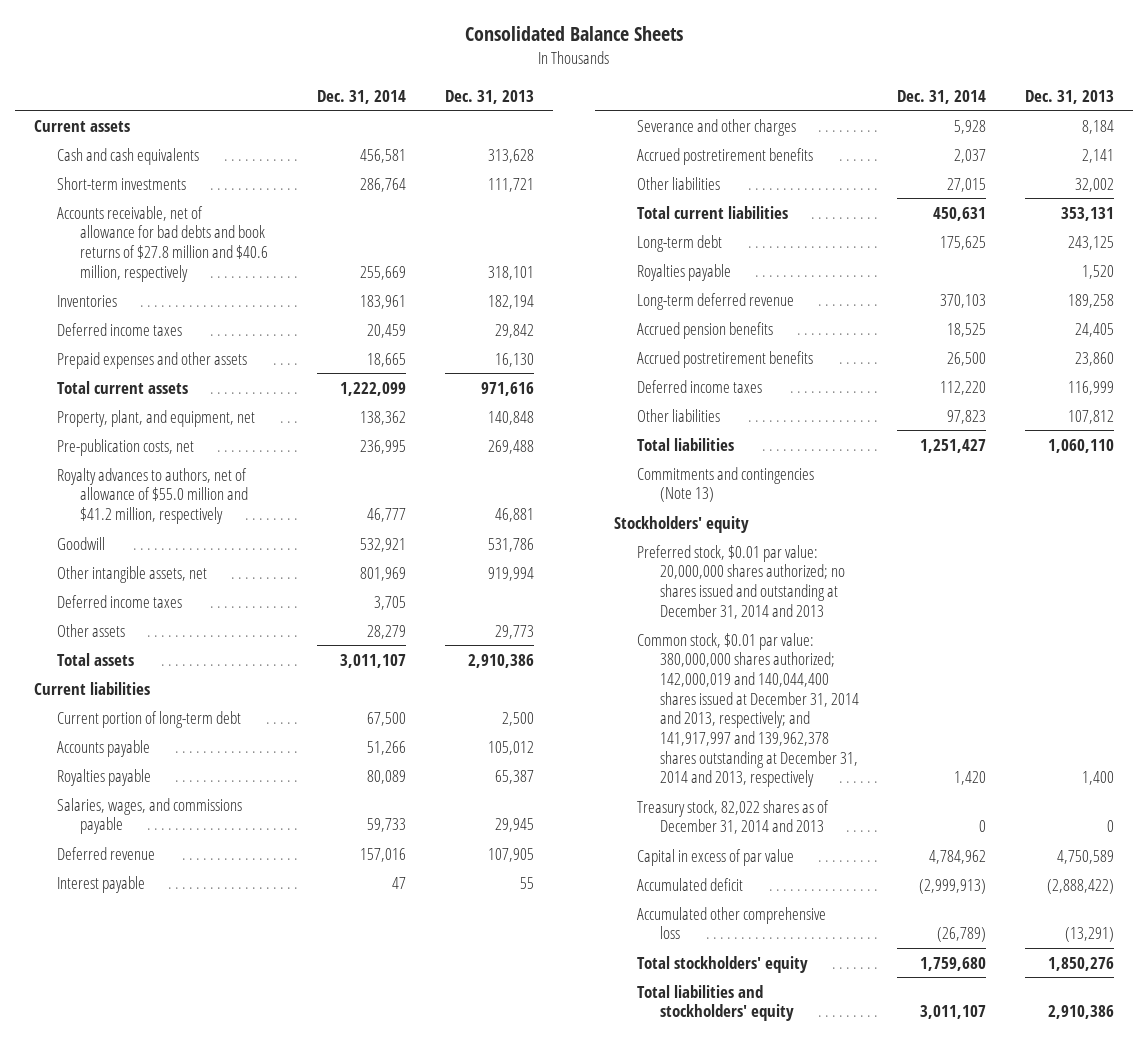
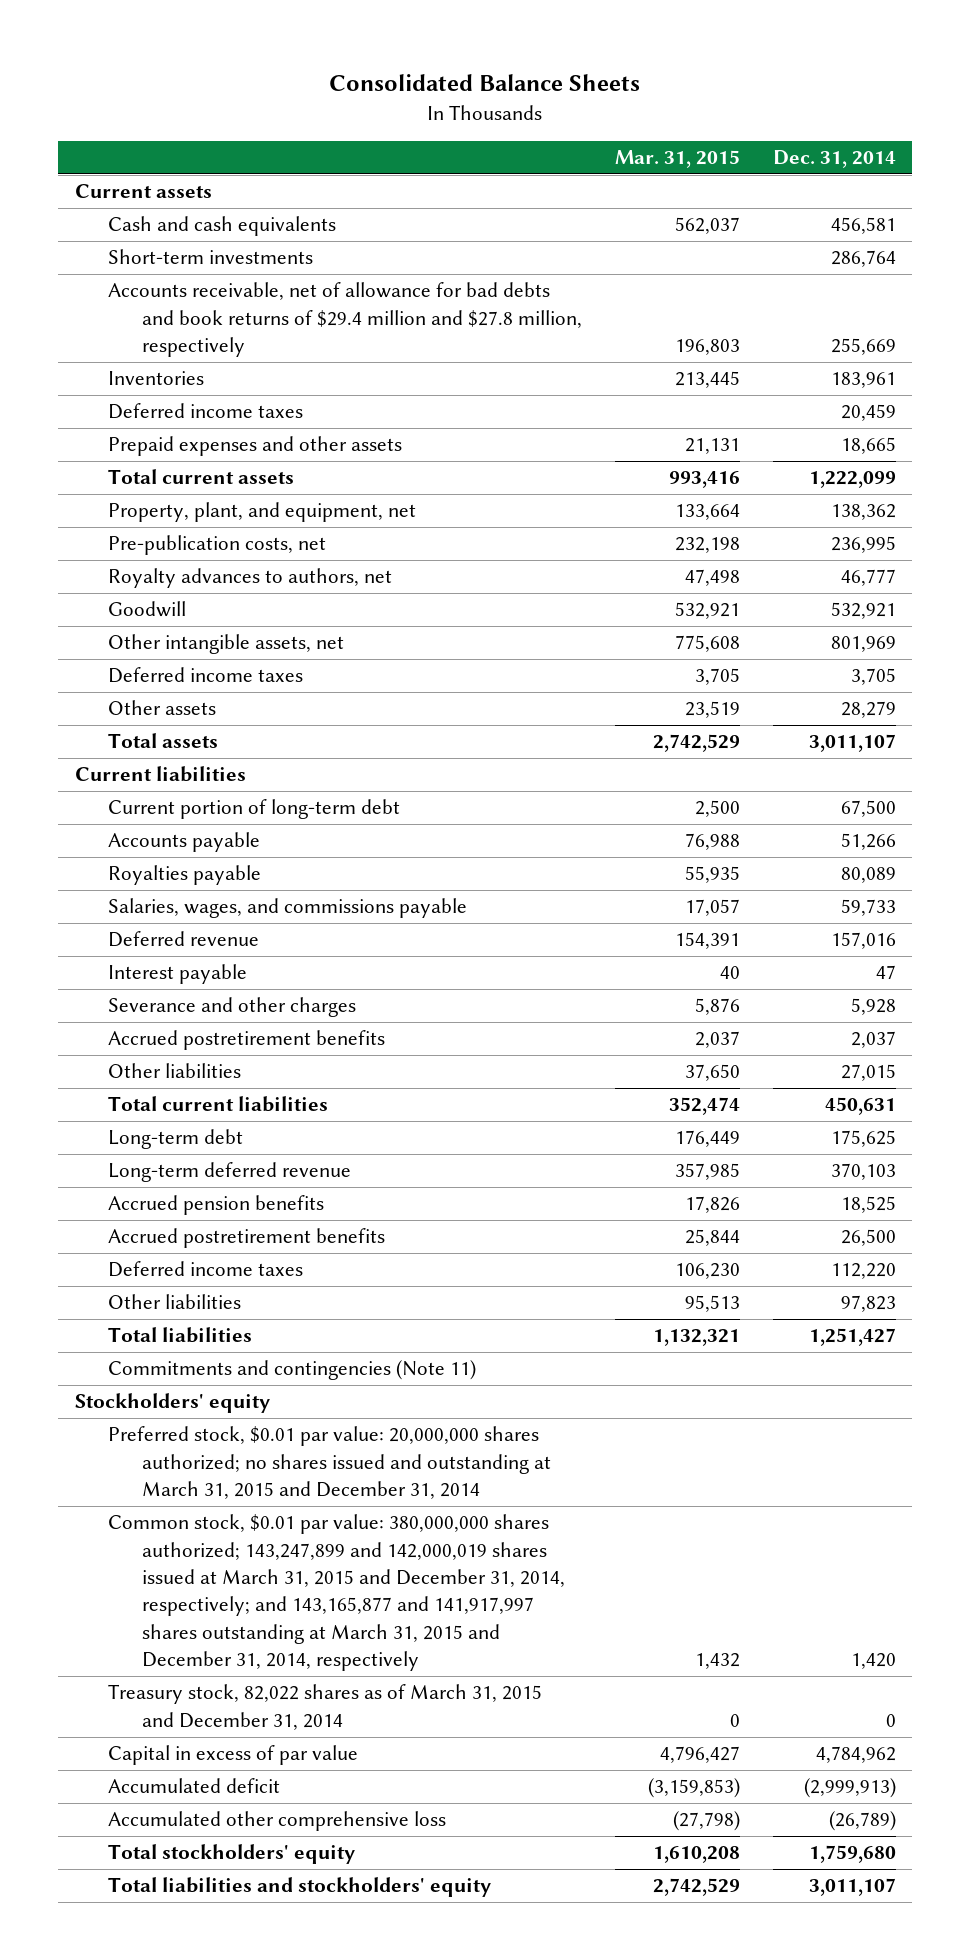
[444,89,534,104] Dec. 31, 2013 -> none
none -> [614,150,740,169] Mar. 31, 2015
[57,205,269,282] Accounts receivable, net of allowance for bad debts and book returns of $27.8 million and $40.6 million, respectively -> [108,282,582,357] Accounts receivable, net of allowance for bad debts and book returns of $29.4 million and $27.8 million, respectively
[57,467,249,524] Royalty advances to authors, net of allowance of $55.0 million and $41.2 million, respectively -> [108,568,393,589] Royalty advances to authors, net
[637,263,732,281] Royalties payable -> none
[637,466,815,503] Commitments and contingencies (Note 13) -> [108,1360,477,1381] Commitments and contingencies (Note 11)
[637,544,846,619] Preferred stock, $0.01 par value: 20,000,000 shares authorized; no shares issued and outstanding at December 31, 2014 and 2013 -> [108,1426,551,1499] Preferred stock, $0.01 par value: 20,000,000 shares authorized; no shares issued and outstanding at March 31, 2015 and December 31, 2014
[637,632,860,788] Common stock, $0.01 par value: 380,000,000 shares authorized; 142,000,019 and 140,044,400 shares issued at December 31, 2014 and 2013, respectively; and 141,917,997 and 139,962,378 shares outstanding at December 31, 2014 and 2013, respectively -> [108,1514,565,1671] Common stock, $0.01 par value: 380,000,000 shares authorized; 143,247,899 and 142,000,019 shares issued at March 31, 2015 and December 31, 2014, respectively; and 143,165,877 and 141,917,997 shares outstanding at March 31, 2015 and December 31, 2014, respectively
[637,799,830,835] Treasury stock, 82,022 shares as of December 31, 2014 and 2013 -> [108,1684,543,1730] Treasury stock, 82,022 shares as of March 31, 2015 and December 31, 2014

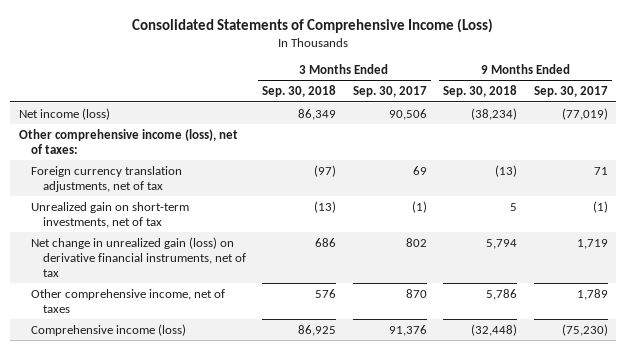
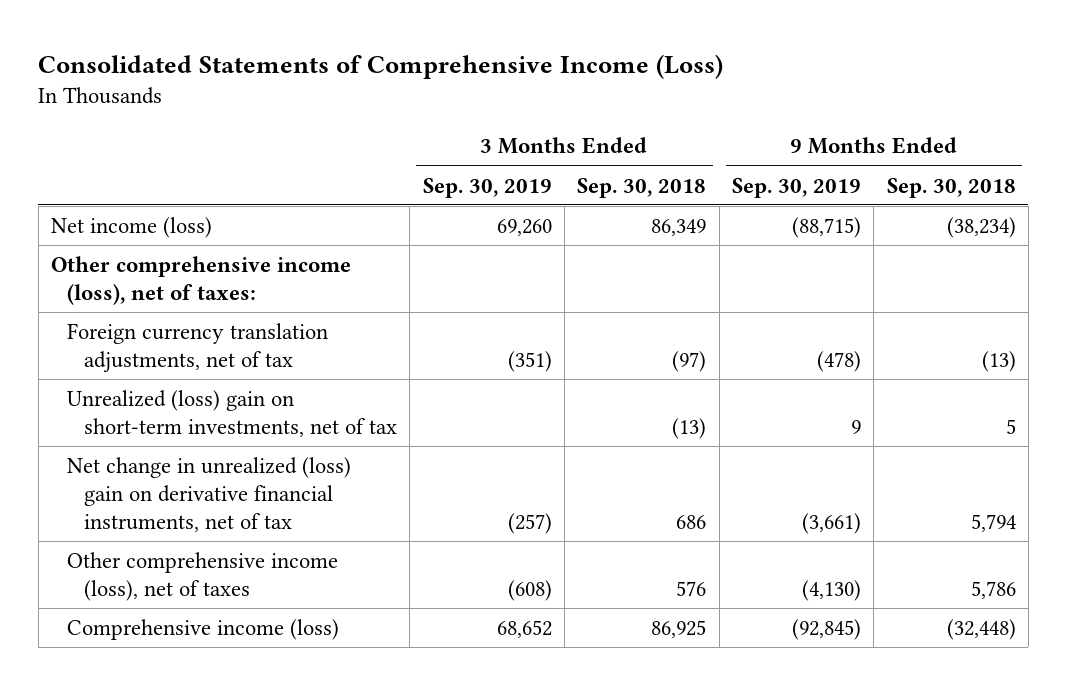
[352,86,427,98] Sep. 30, 2017 -> none
[533,86,608,98] Sep. 30, 2017 -> none
none -> [422,177,552,198] Sep. 30, 2019
none -> [731,177,861,198] Sep. 30, 2019
[30,201,189,228] Unrealized gain on short-term investments, net of tax -> [67,390,398,438] Unrealized (loss) gain on short-term investments, net of tax
[30,236,246,277] Net change in unrealized gain (loss) on derivative financial instruments, net of tax -> [67,457,352,533] Net change in unrealized (loss) gain on derivative financial instruments, net of tax
[30,288,225,313] Other comprehensive income, net of taxes -> [67,552,339,602] Other comprehensive income (loss), net of taxes

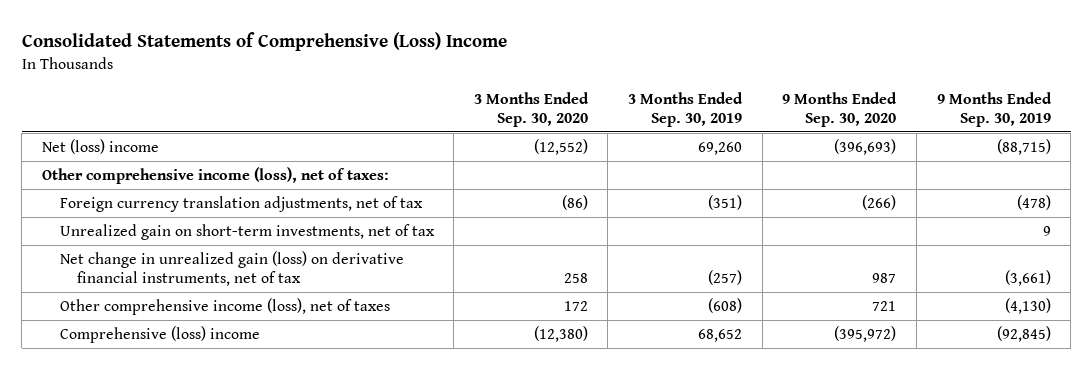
[38,54,724,80] Consolidated Statements of Comprehensive Income (Loss) -> [21,31,507,51] Consolidated Statements of Comprehensive (Loss) Income
[577,177,707,198] Sep. 30, 2018 -> none
[886,177,1016,198] Sep. 30, 2018 -> none
none -> [473,91,589,127] 3 Months Ended Sep. 30, 2020
none -> [782,91,898,127] 9 Months Ended Sep. 30, 2020
[50,217,212,239] Net income (loss) -> [41,138,159,154] Net (loss) income
[67,390,398,438] Unrealized (loss) gain on short-term investments, net of tax -> [59,223,435,240] Unrealized gain on short-term investments, net of tax
[67,457,352,533] Net change in unrealized (loss) gain on derivative financial instruments, net of tax -> [59,250,404,286] Net change in unrealized gain (loss) on derivative financial instruments, net of tax
[67,619,340,641] Comprehensive income (loss) -> [59,325,260,343] Comprehensive (loss) income

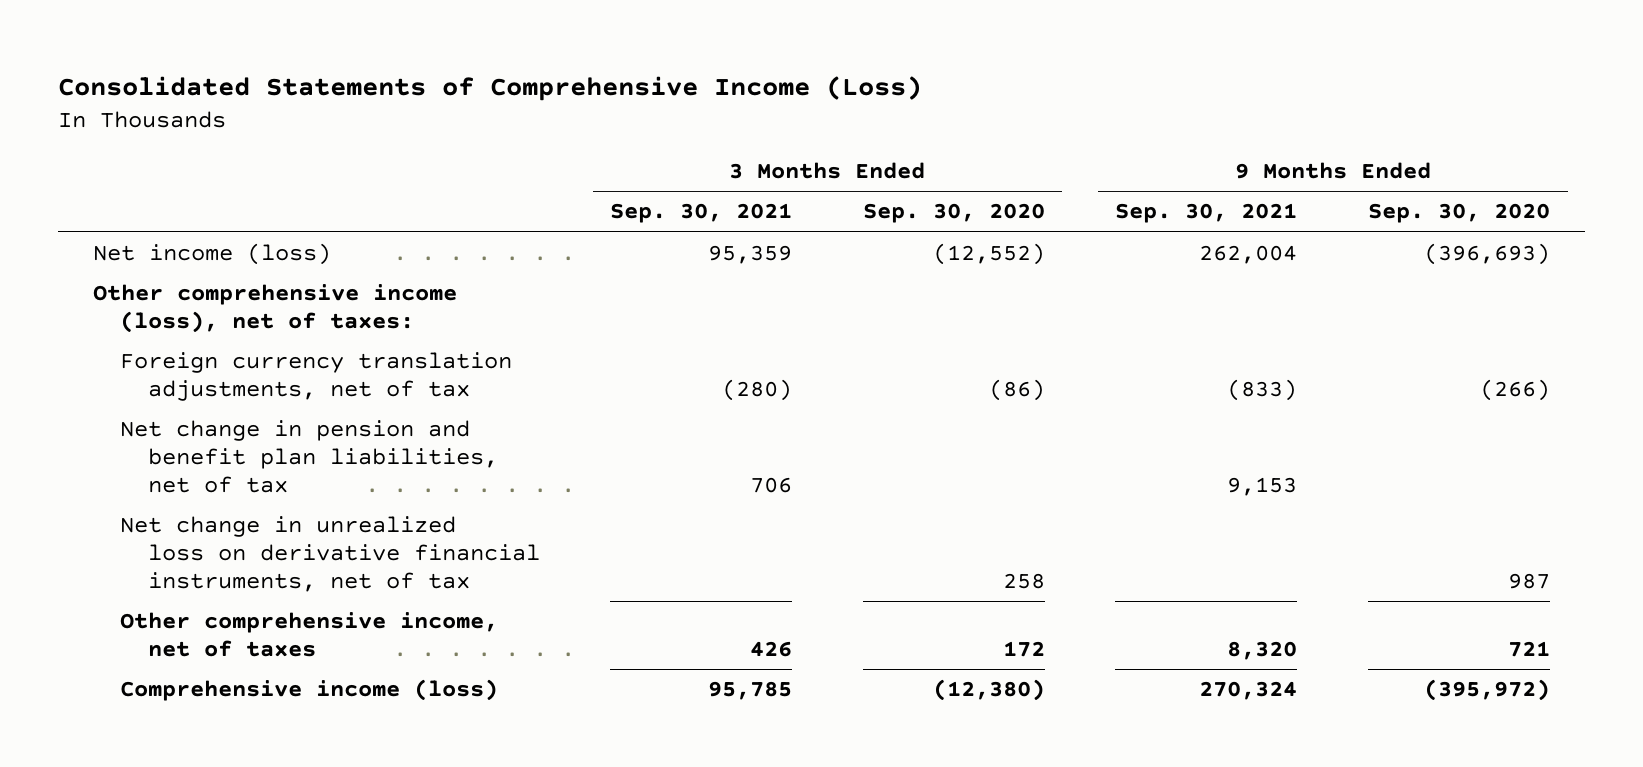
[21,31,507,51] Consolidated Statements of Comprehensive (Loss) Income -> [57,75,922,101] Consolidated Statements of Comprehensive Income (Loss)
[628,91,744,127] 3 Months Ended Sep. 30, 2019 -> none
[936,91,1052,127] 9 Months Ended Sep. 30, 2019 -> none
none -> [610,203,793,224] Sep. 30, 2021
none -> [1115,203,1298,224] Sep. 30, 2021
[41,138,159,154] Net (loss) income -> [93,243,332,266] Net income (loss)
[59,223,435,240] Unrealized gain on short-term investments, net of tax -> none
none -> [120,420,498,493] Net change in pension and benefit plan liabilities, net of tax
[59,250,404,286] Net change in unrealized gain (loss) on derivative financial instruments, net of tax -> [120,516,540,592] Net change in unrealized loss on derivative financial instruments, net of tax
[59,297,390,315] Other comprehensive income (loss), net of taxes -> [120,612,499,657] Other comprehensive income, net of taxes
[59,325,260,343] Comprehensive (loss) income -> [120,679,499,702] Comprehensive income (loss)

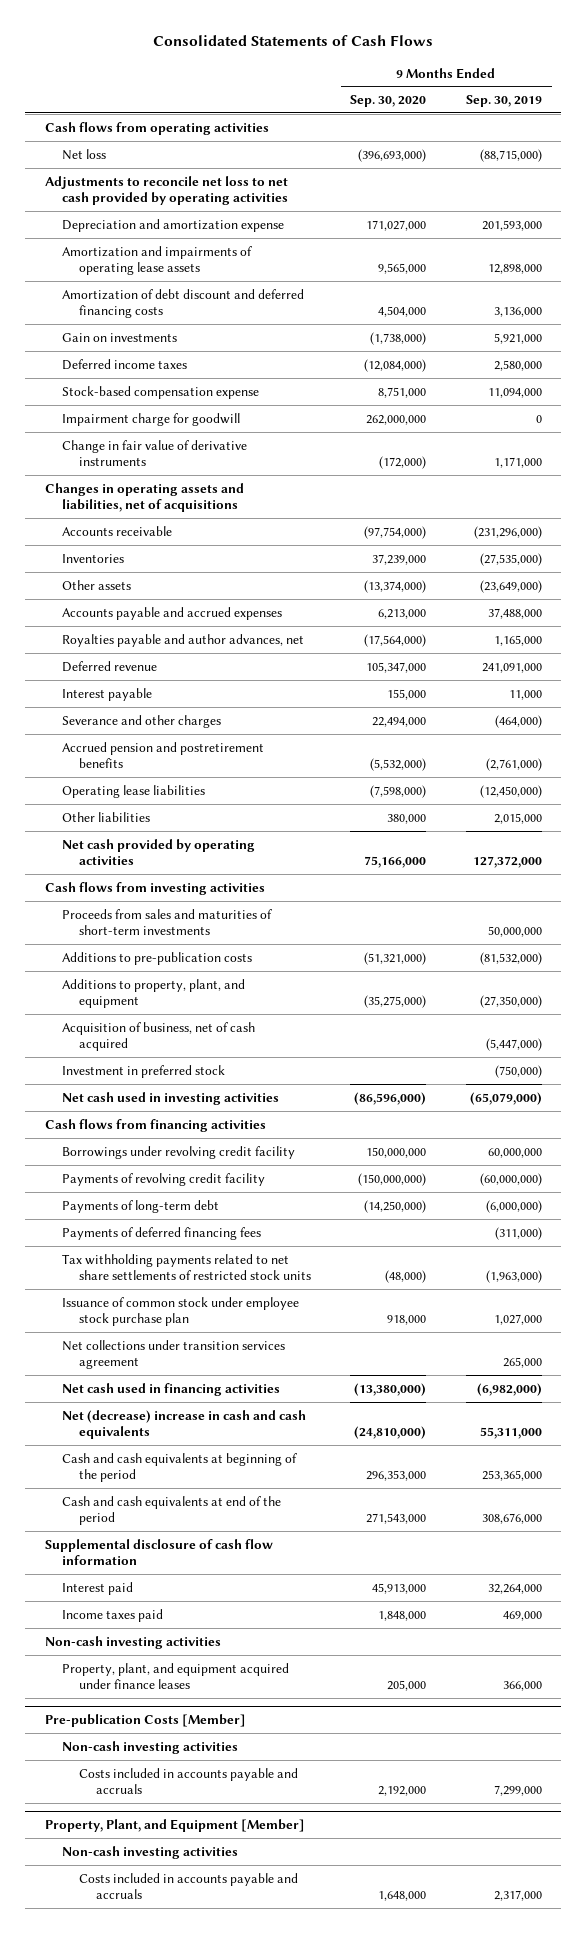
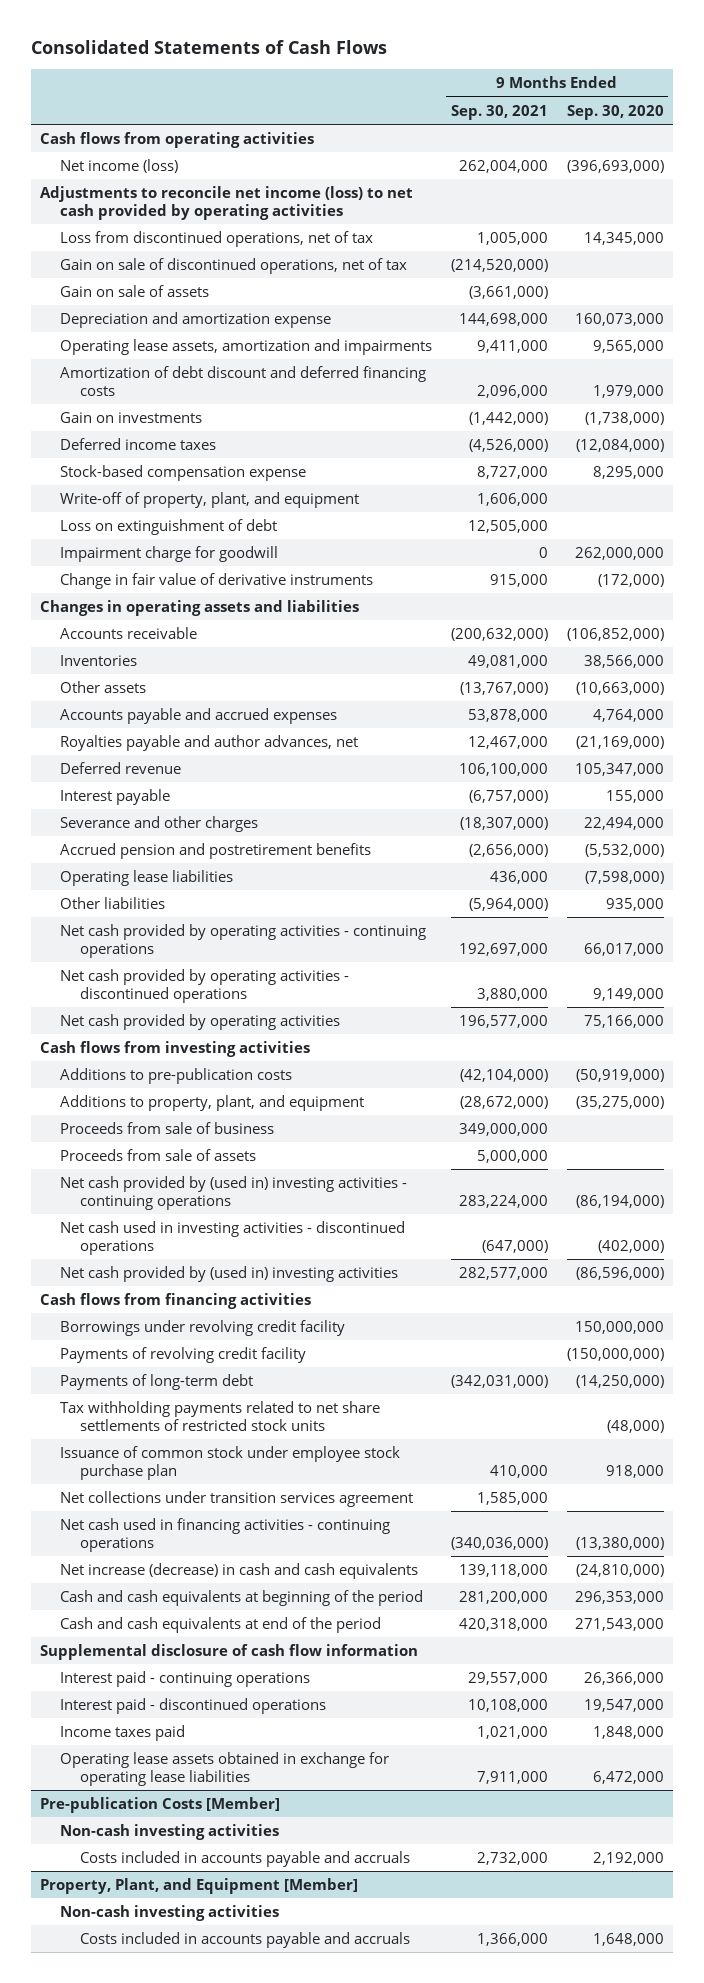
[465,95,542,108] Sep. 30, 2019 -> none
none -> [450,104,548,120] Sep. 30, 2021
[61,148,106,160] Net loss -> [60,159,179,174] Net income (loss)
[44,175,288,205] Adjustments to reconcile net loss to net cash provided by operating activities -> [40,186,414,220] Adjustments to reconcile net income (loss) to net cash provided by operating activities
none -> [60,231,374,248] Loss from discontinued operations, net of tax
none -> [60,258,408,275] Gain on sale of discontinued operations, net of tax
none -> [60,285,210,298] Gain on sale of assets
[366,219,427,231] 171,027,000 -> [574,313,664,327] 160,073,000
[61,245,252,275] Amortization and impairments of operating lease assets -> [60,339,433,356] Operating lease assets, amortization and impairments
[378,305,427,317] 4,504,000 -> [592,384,664,398] 1,979,000
[378,386,427,398] 8,751,000 -> [592,466,664,480] 8,295,000
none -> [60,492,360,509] Write-off of property, plant, and equipment
none -> [60,519,278,536] Loss on extinguishment of debt
[44,482,244,512] Changes in operating assets and liabilities, net of acquisitions -> [40,600,360,617] Changes in operating assets and liabilities
[364,525,427,539] (97,754,000) -> [566,628,664,642] (106,852,000)
[372,553,427,565] 37,239,000 -> [583,655,664,669] 38,566,000
[364,579,427,593] (13,374,000) -> [575,682,664,696] (10,663,000)
[378,608,427,619] 6,213,000 -> [592,709,664,723] 4,764,000
[364,633,427,647] (17,564,000) -> [575,736,664,750] (21,169,000)
[387,813,427,824] 380,000 -> [605,898,664,912] 935,000
none -> [60,924,427,958] Net cash provided by operating activities - continuing operations
none -> [60,969,350,1003] Net cash provided by operating activities - discontinued operations
[61,908,272,935] Proceeds from sales and maturities of short-term investments -> none
[364,951,427,965] (51,321,000) -> [575,1069,664,1083] (50,919,000)
[61,1021,255,1051] Acquisition of business, net of cash acquired -> none
[61,1064,225,1078] Investment in preferred stock -> none
none -> [60,1122,275,1135] Proceeds from sale of business
none -> [60,1149,257,1162] Proceeds from sale of assets
none -> [60,1176,408,1210] Net cash provided by (used in) investing activities - continuing operations
none -> [60,1221,406,1255] Net cash used in investing activities - discontinued operations
[61,1091,279,1105] Net cash used in investing activities -> [60,1266,399,1283] Net cash provided by (used in) investing activities
[61,1226,261,1240] Payments of deferred financing fees -> none
[61,1382,280,1396] Net cash used in financing activities -> [60,1518,391,1552] Net cash used in financing activities - continuing operations
[61,1409,306,1439] Net (decrease) increase in cash and cash equivalents -> [60,1563,419,1580] Net increase (decrease) in cash and cash equivalents
[61,1581,133,1595] Interest paid -> [60,1671,311,1688] Interest paid - continuing operations
[372,1582,427,1594] 45,913,000 -> [583,1672,664,1686] 26,366,000
none -> [60,1698,327,1715] Interest paid - discontinued operations
[44,1635,221,1649] Non-cash investing activities -> none
[61,1662,289,1689] Property, plant, and equipment acquired under finance leases -> none
none -> [60,1752,390,1786] Operating lease assets obtained in exchange for operating lease liabilities

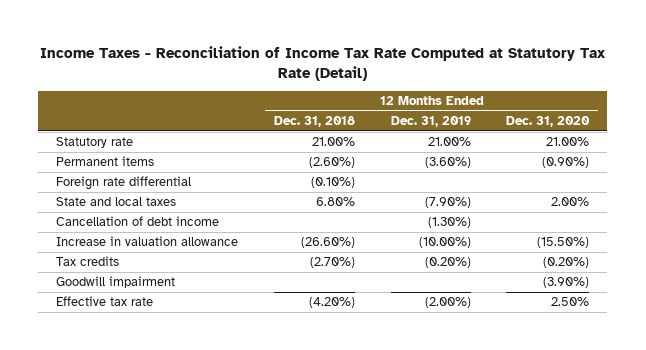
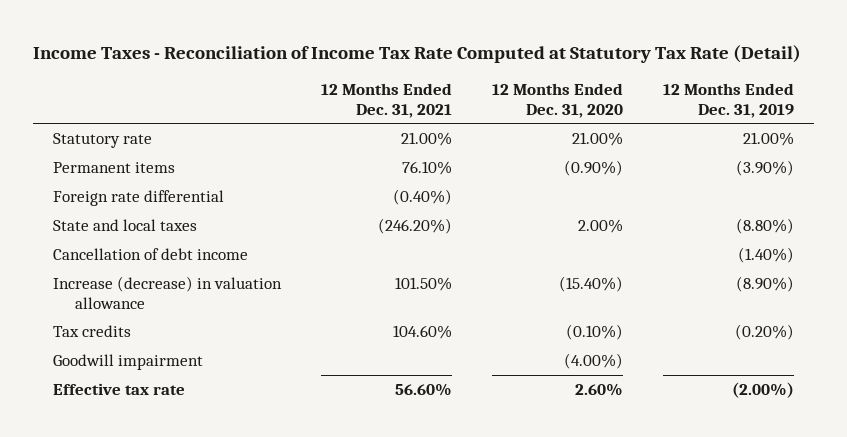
[273,116,355,128] Dec. 31, 2018 -> none
none -> [321,82,453,118] 12 Months Ended Dec. 31, 2021
[424,157,471,169] (3.60%) -> [735,159,794,176] (3.90%)
[424,197,471,209] (7.90%) -> [735,217,794,234] (8.80%)
[427,217,471,229] (1.30%) -> [737,246,794,263] (1.40%)
[56,236,239,247] Increase in valuation allowance -> [53,275,283,309] Increase (decrease) in valuation allowance
[418,237,471,249] (10.00%) -> [735,275,794,292] (8.90%)
[537,237,590,249] (15.50%) -> [558,275,623,292] (15.40%)
[543,257,590,269] (0.20%) -> [565,323,623,340] (0.10%)
[543,277,590,289] (3.90%) -> [563,352,623,369] (4.00%)
[551,297,590,307] 2.50% -> [574,382,623,396] 2.60%

